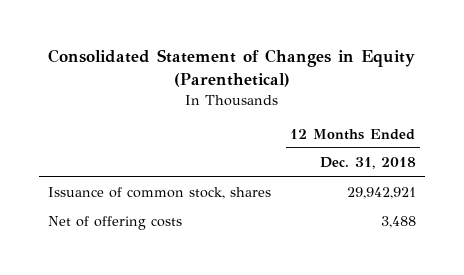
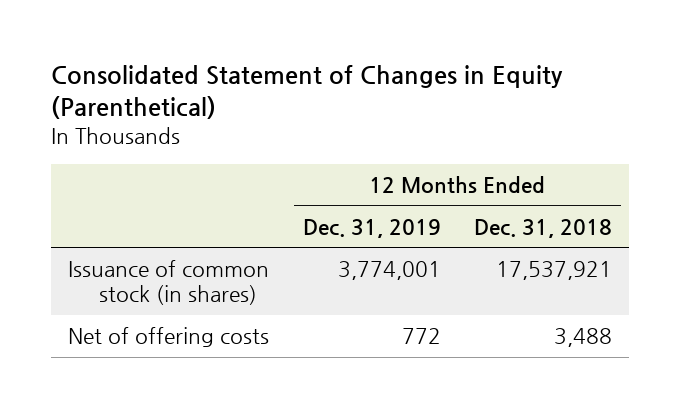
none -> [302,218,441,238] Dec. 31, 2019
[48,187,272,200] Issuance of common stock, shares -> [67,260,269,306] Issuance of common stock (in shares)
[346,187,416,200] 29,942,921 -> [496,261,613,281] 17,537,921

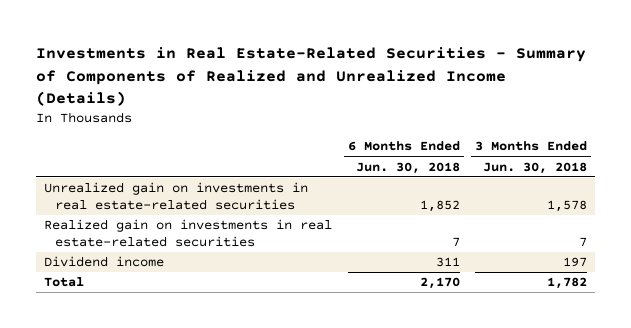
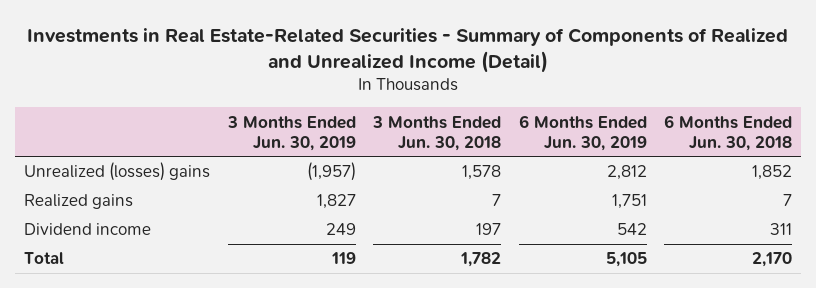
[36,47,587,106] Investments in Real Estate-Related Securities - Summary of Components of Realized and Unrealized Income (Details) -> [27,27,789,73] Investments in Real Estate-Related Securities - Summary of Components of Realized and Unrealized Income (Detail)
none -> [226,115,356,151] 3 Months Ended Jun. 30, 2019
none -> [518,114,647,151] 6 Months Ended Jun. 30, 2019
[44,182,309,211] Unrealized gain on investments in real estate-related securities -> [24,162,211,182] Unrealized (losses) gains
[44,219,333,248] Realized gain on investments in real estate-related securities -> [24,194,134,210] Realized gains

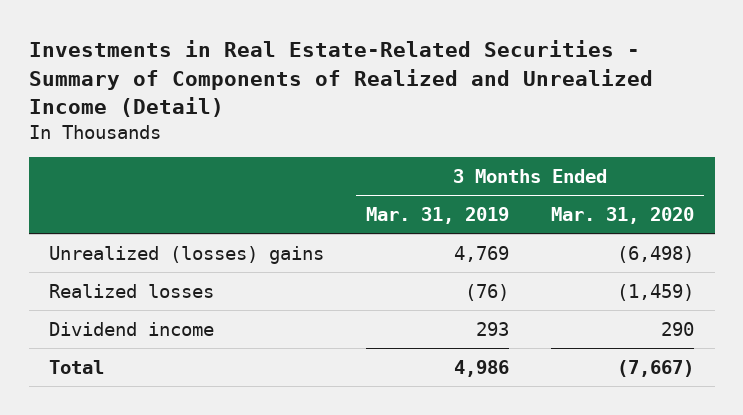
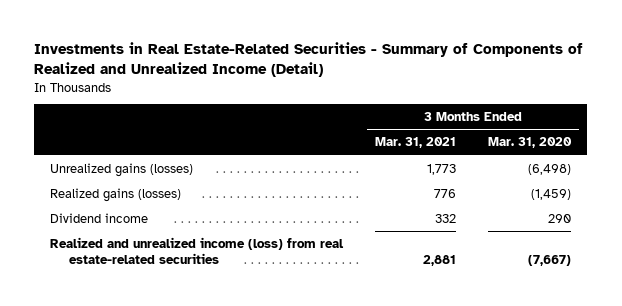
[366,206,510,224] Mar. 31, 2019 -> none
none -> [375,137,457,149] Mar. 31, 2021
[49,245,325,264] Unrealized (losses) gains -> [50,162,194,177] Unrealized gains (losses)
[49,283,215,298] Realized losses -> [50,187,182,202] Realized gains (losses)
[49,359,105,374] Total -> [50,236,345,265] Realized and unrealized income (loss) from real estate-related securities

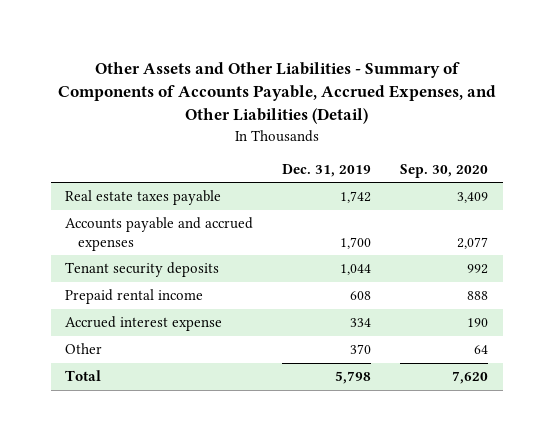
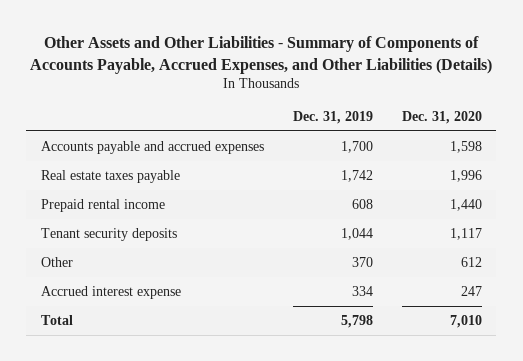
[57,62,496,125] Other Assets and Other Liabilities - Summary of Components of Accounts Payable, Accrued Expenses, and Other Liabilities (Detail) -> [30,36,493,74] Other Assets and Other Liabilities - Summary of Components of Accounts Payable, Accrued Expenses, and Other Liabilities (Details)
[400,163,489,178] Sep. 30, 2020 -> none
none -> [401,111,482,125] Dec. 31, 2020
[65,190,222,206] Real estate taxes payable -> [40,169,180,183] Real estate taxes payable
[65,262,220,278] Tenant security deposits -> [40,227,177,241] Tenant security deposits
[65,316,223,332] Accrued interest expense -> [40,285,181,299] Accrued interest expense

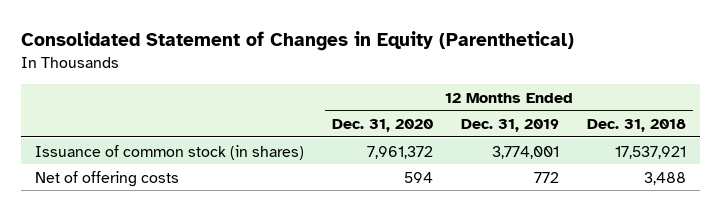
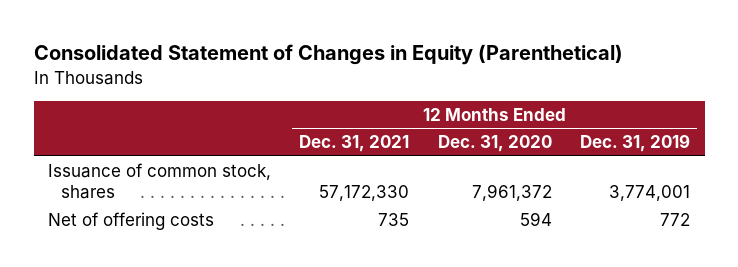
[587,119,687,133] Dec. 31, 2018 -> none
none -> [299,135,410,153] Dec. 31, 2021
[35,144,305,160] Issuance of common stock (in shares) -> [47,162,271,200] Issuance of common stock, shares

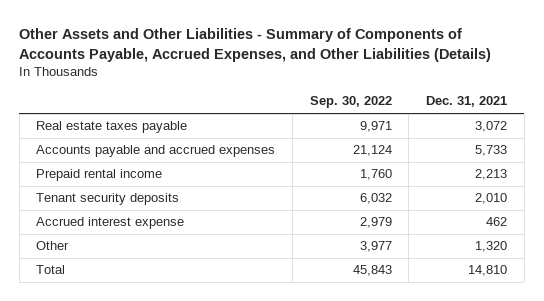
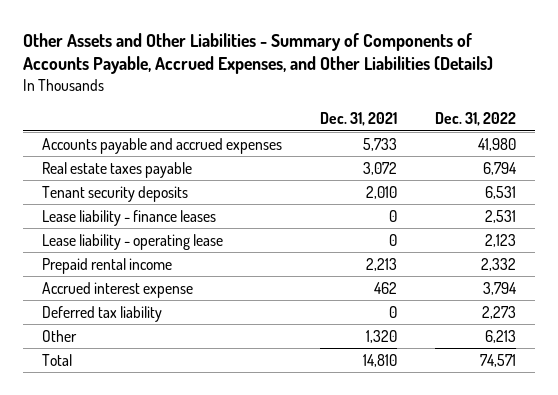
[309,96,392,109] Sep. 30, 2022 -> none
none -> [435,112,517,127] Dec. 31, 2022
[36,121,188,134] Real estate taxes payable -> [41,161,192,178] Real estate taxes payable
none -> [41,209,216,226] Lease liability - finance leases
none -> [41,233,223,250] Lease liability - operating lease
[36,169,163,182] Prepaid rental income -> [41,257,172,274] Prepaid rental income
none -> [41,305,162,322] Deferred tax liability

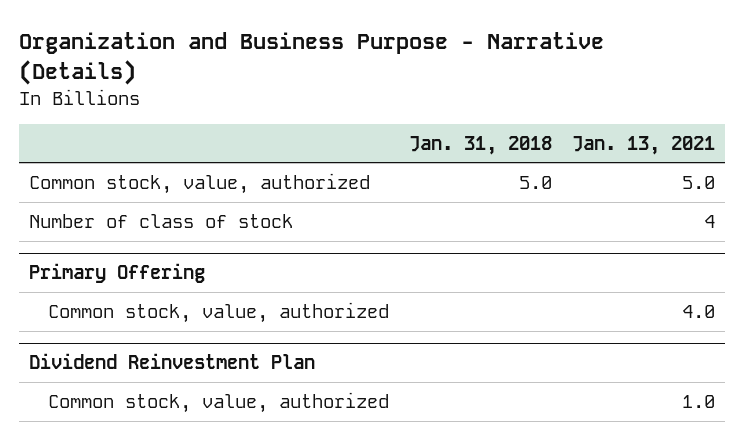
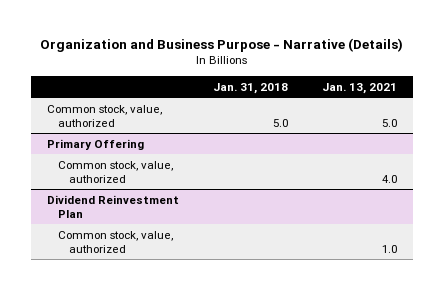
[28,214,293,229] Number of class of stock -> none

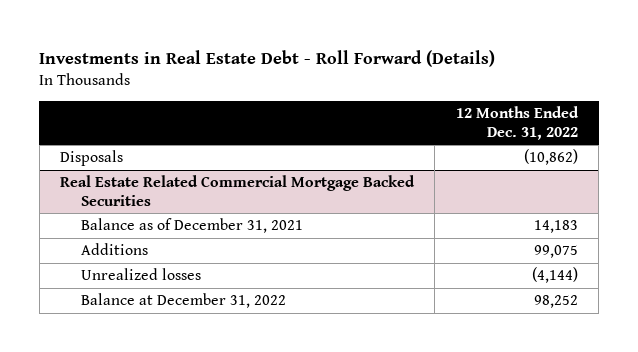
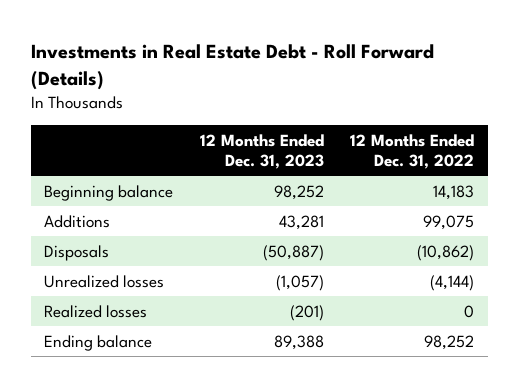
none -> [199,133,324,169] 12 Months Ended Dec. 31, 2023
[59,175,415,206] Real Estate Related Commercial Mortgage Backed Securities -> none
[80,218,303,234] Balance as of December 31, 2021 -> [44,184,174,201] Beginning balance
[59,150,123,167] Disposals -> [44,244,110,261] Disposals
none -> [44,304,148,318] Realized losses
[80,293,286,309] Balance at December 31, 2022 -> [44,334,153,351] Ending balance

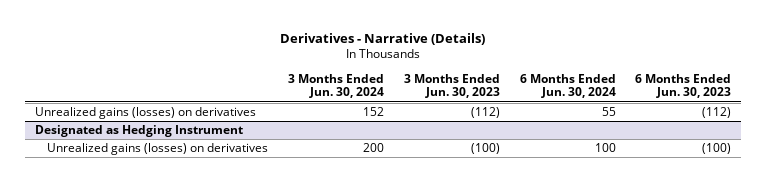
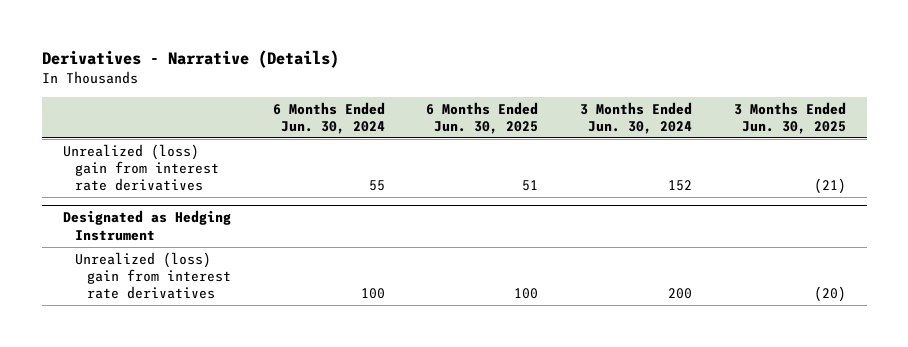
[403,73,500,99] 3 Months Ended Jun. 30, 2023 -> none
[635,73,732,99] 6 Months Ended Jun. 30, 2023 -> none
none -> [426,101,539,135] 6 Months Ended Jun. 30, 2025
none -> [733,101,846,135] 3 Months Ended Jun. 30, 2025
[34,107,256,120] Unrealized gains (losses) on derivatives -> [62,143,219,192] Unrealized (loss) gain from interest rate derivatives
[47,143,269,156] Unrealized gains (losses) on derivatives -> [74,251,231,300] Unrealized (loss) gain from interest rate derivatives

